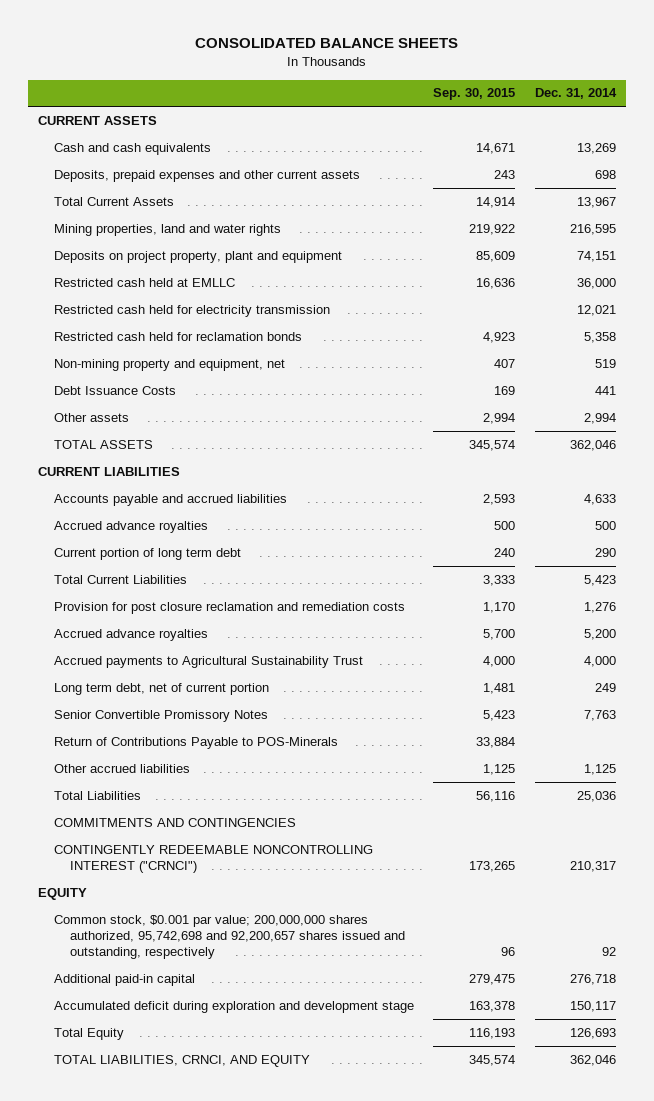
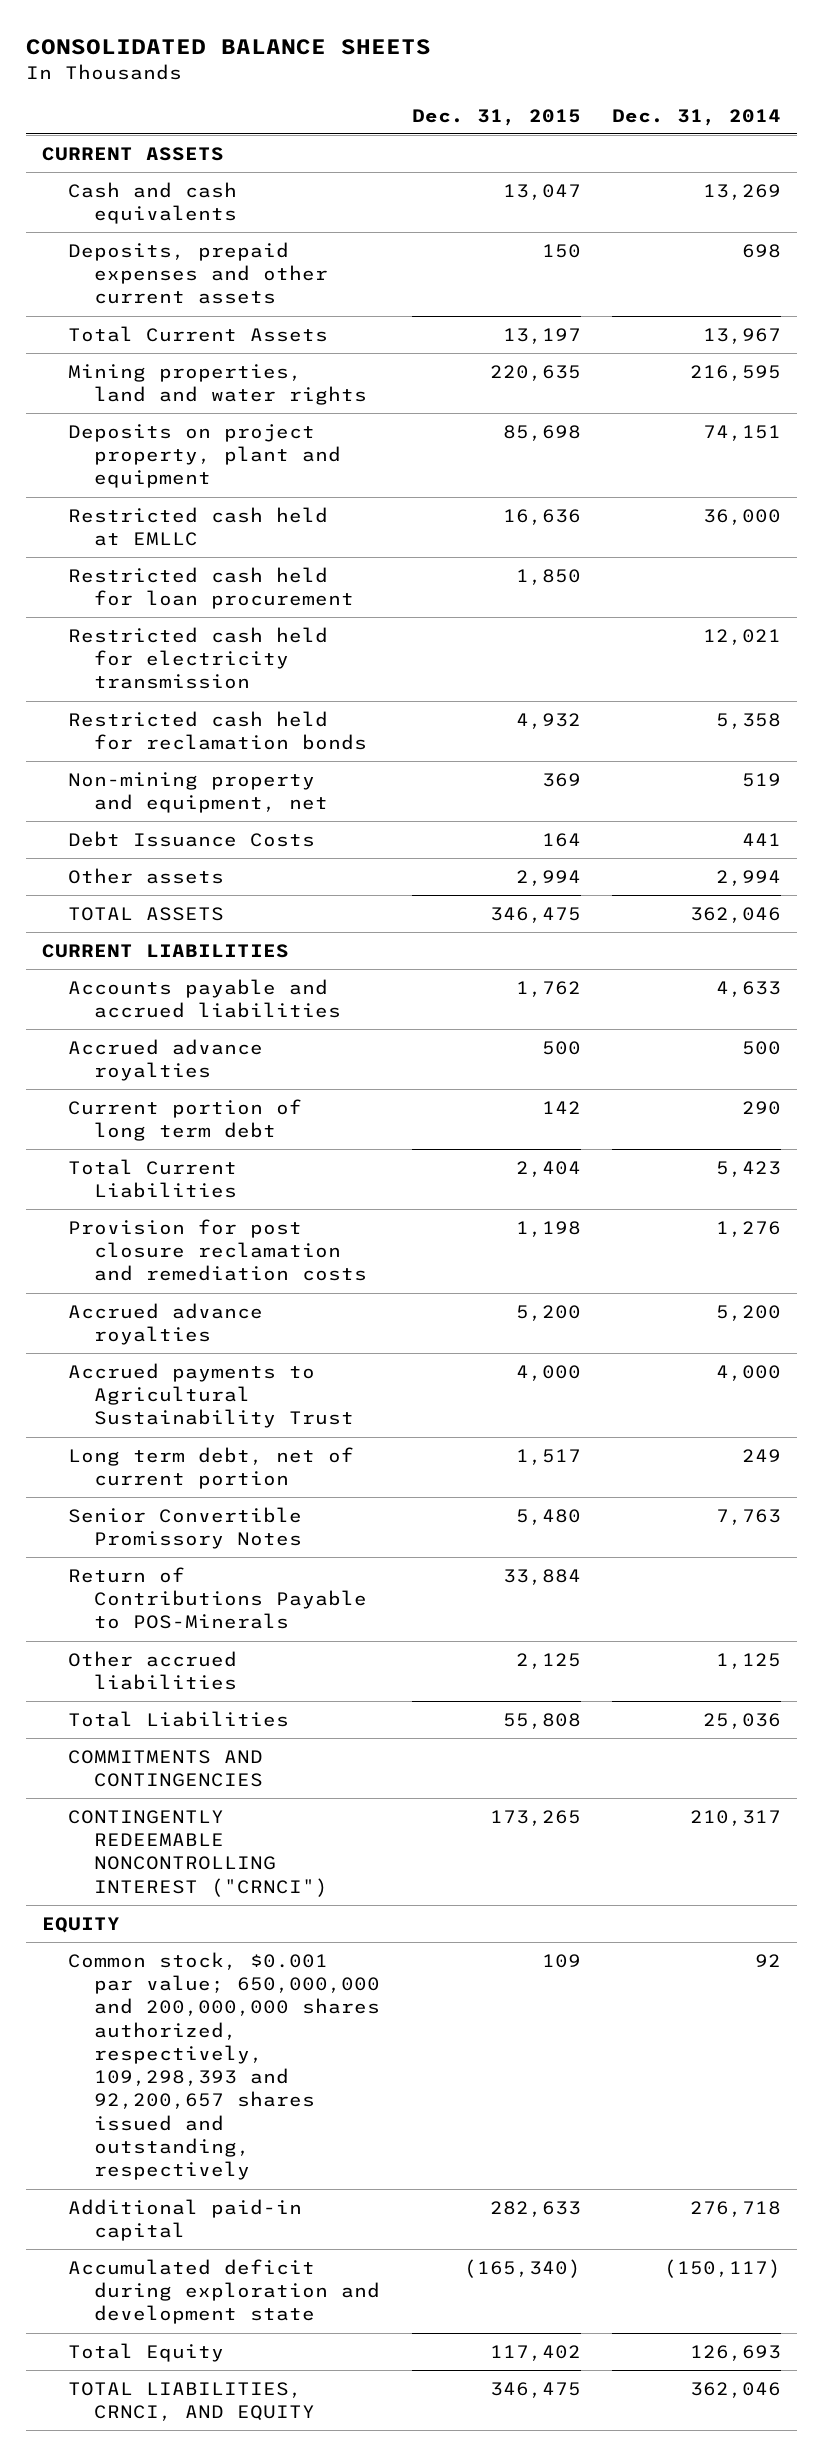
[433,88,516,101] Sep. 30, 2015 -> none
none -> [411,108,581,126] Dec. 31, 2015
none -> [67,566,355,610] Restricted cash held for loan procurement
[53,914,405,960] Common stock, $0.001 par value; 200,000,000 shares authorized, 95,742,698 and 92,200,657 shares issued and outstanding, respectively -> [67,1951,381,2181] Common stock, $0.001 par value; 650,000,000 and 200,000,000 shares authorized, respectively, 109,298,393 and 92,200,657 shares issued and outstanding, respectively
[53,1000,414,1013] Accumulated deficit during exploration and development stage -> [67,2258,381,2325] Accumulated deficit during exploration and development state
[570,1000,617,1012] 150,117 -> [663,2258,781,2278] (150,117)

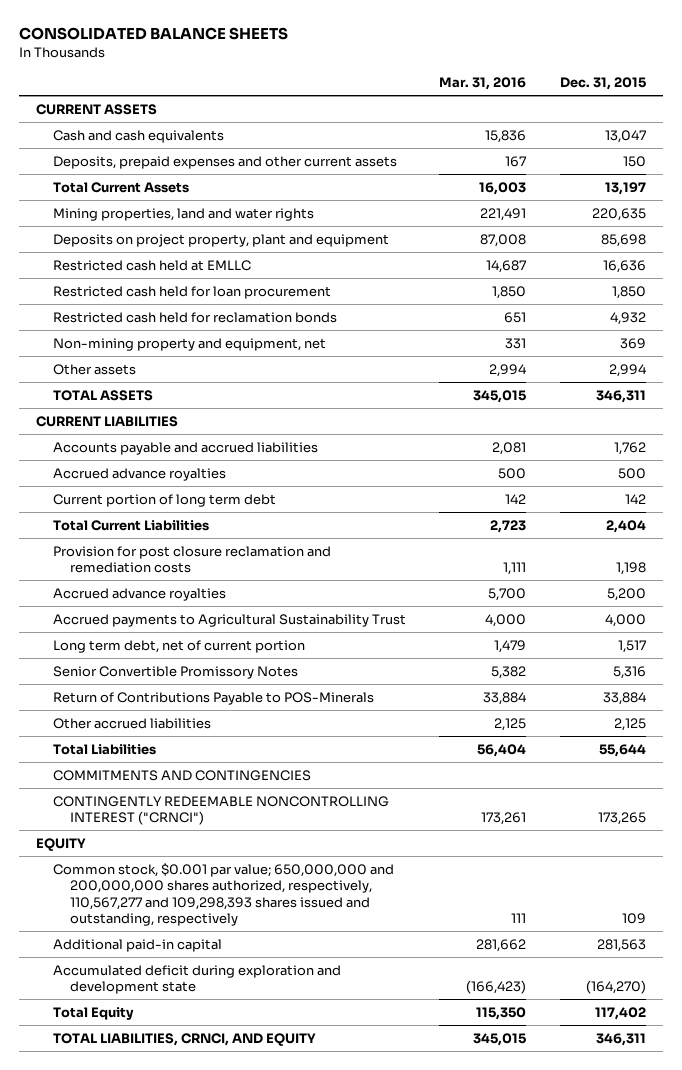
[611,108,781,126] Dec. 31, 2014 -> none
none -> [439,77,527,91] Mar. 31, 2016
[67,626,328,690] Restricted cash held for electricity transmission -> none
[67,830,315,847] Debt Issuance Costs -> none
[489,906,581,923] 346,475 -> [595,389,646,403] 346,311
[515,1508,581,1525] 5,480 -> [612,665,646,679] 5,316
[502,1712,581,1729] 55,808 -> [598,743,646,757] 55,644
[67,1951,381,2181] Common stock, $0.001 par value; 650,000,000 and 200,000,000 shares authorized, respectively, 109,298,393 and 92,200,657 shares issued and outstanding, respectively -> [52,862,394,927] Common stock, $0.001 par value; 650,000,000 and 200,000,000 shares authorized, respectively, 110,567,277 and 109,298,393 shares issued and outstanding, respectively
[489,2200,581,2217] 282,633 -> [596,938,646,952] 281,563
[463,2258,581,2278] (165,340) -> [585,980,646,995] (164,270)
[489,2381,581,2398] 346,475 -> [595,1032,646,1046] 346,311

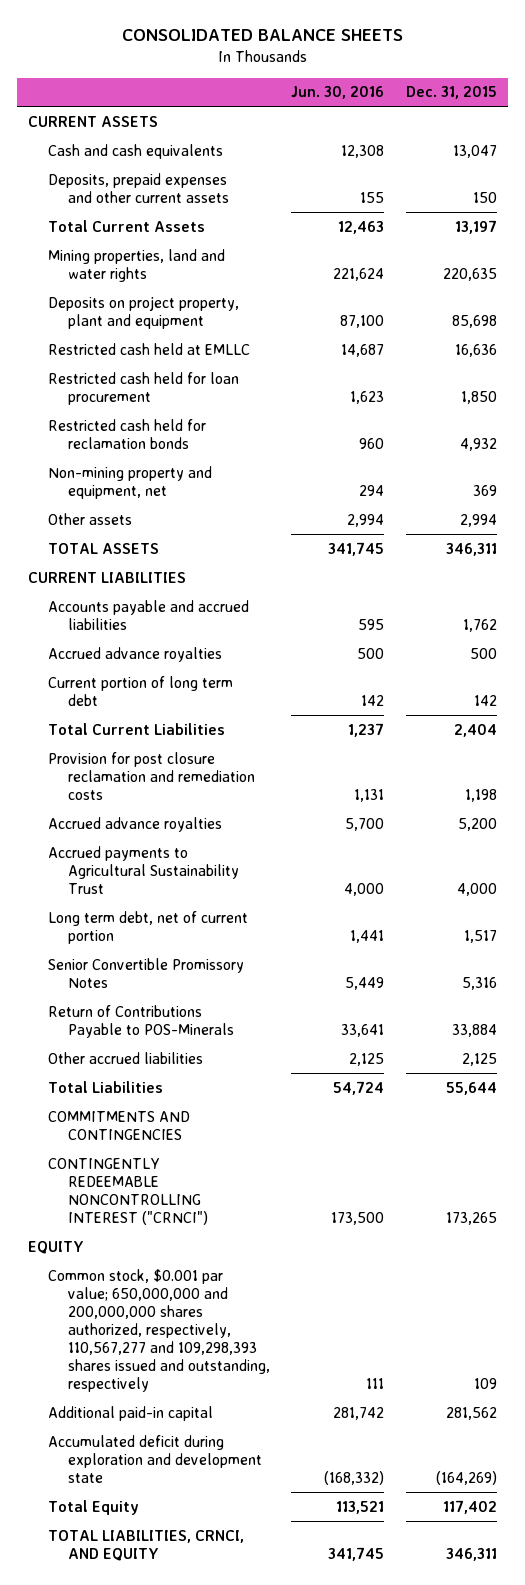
[439,77,527,91] Mar. 31, 2016 -> none
none -> [291,86,385,100] Jun. 30, 2016
[596,938,646,952] 281,563 -> [446,1406,498,1420] 281,562
[585,980,646,995] (164,270) -> [436,1470,498,1485] (164,269)

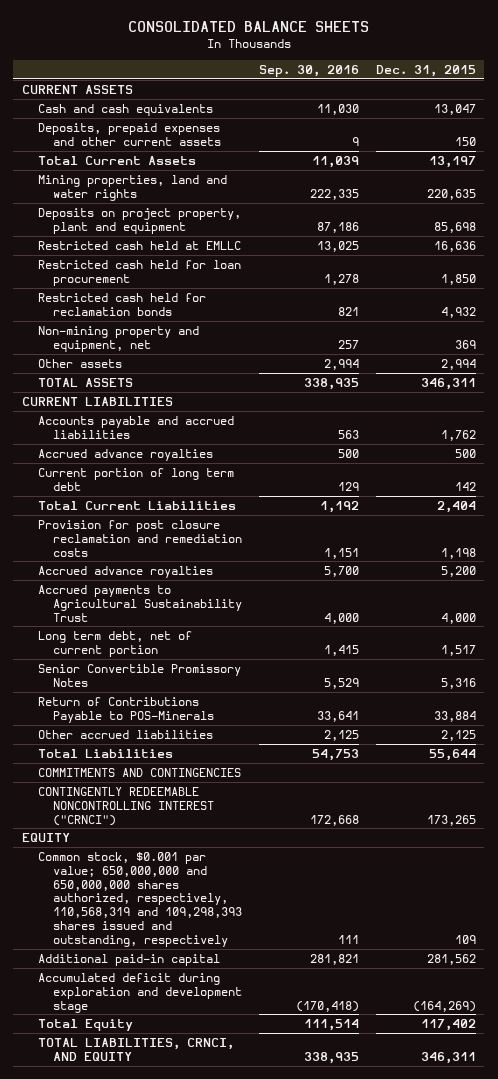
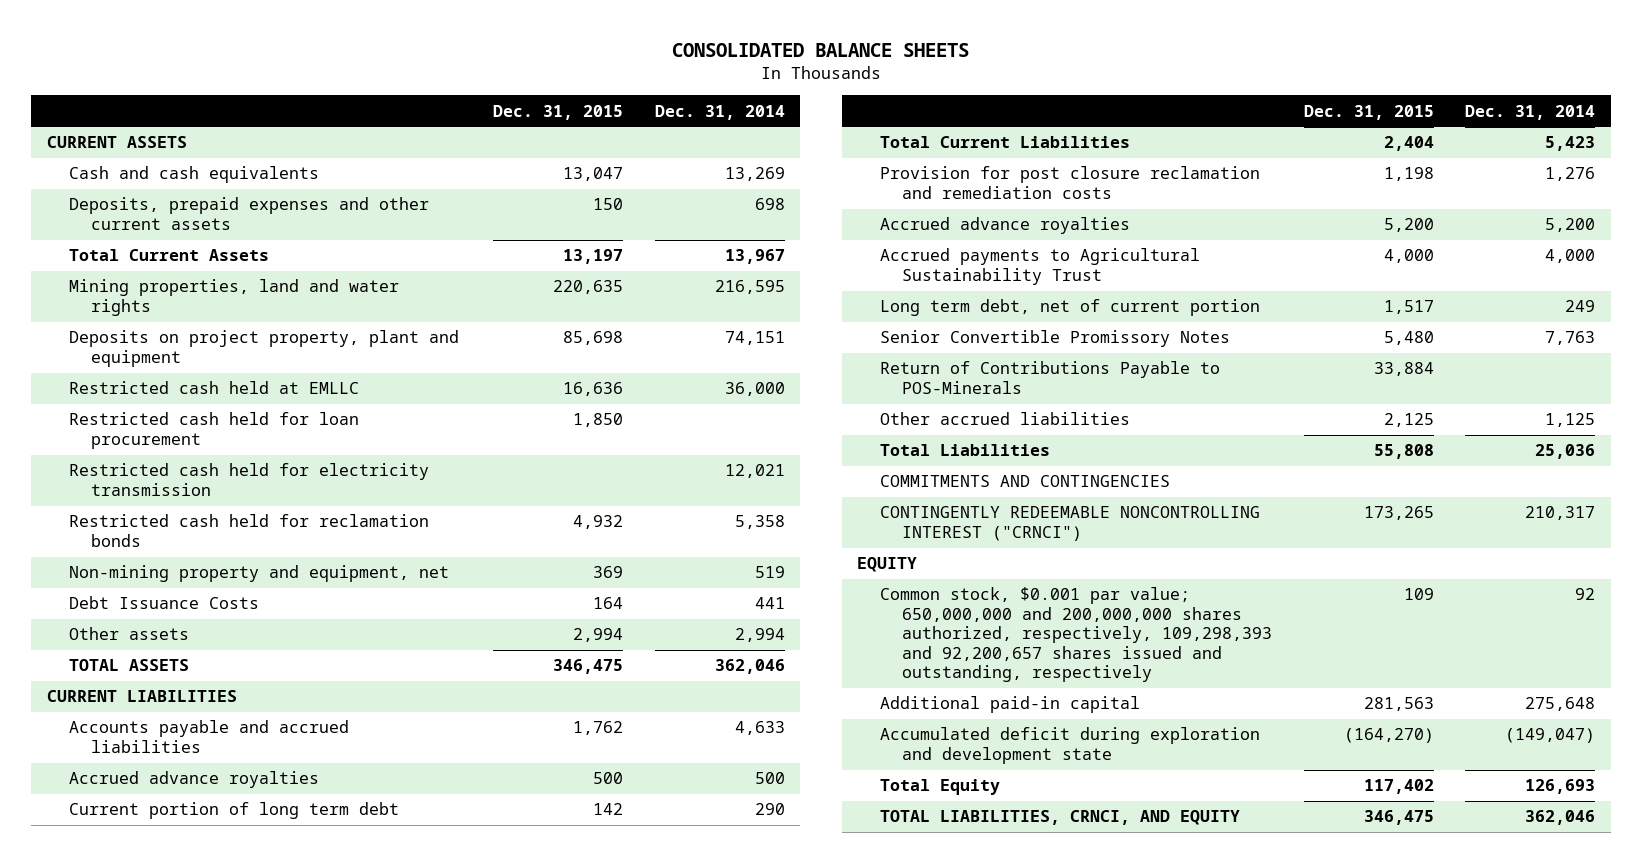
[259,64,360,77] Sep. 30, 2016 -> none
none -> [654,104,785,120] Dec. 31, 2014
none -> [69,463,430,496] Restricted cash held for electricity transmission
none -> [69,596,260,610] Debt Issuance Costs
[420,377,476,390] 346,311 -> [552,659,623,675] 346,475
[440,677,476,689] 5,316 -> [1383,331,1434,346] 5,480
[428,748,476,761] 55,644 -> [1373,444,1434,460] 55,808
[37,851,243,948] Common stock, $0.001 par value; 650,000,000 and 650,000,000 shares authorized, respectively, 110,568,319 and 109,298,393 shares issued and outstanding, respectively -> [879,587,1272,683] Common stock, $0.001 par value; 650,000,000 and 200,000,000 shares authorized, respectively, 109,298,393 and 92,200,657 shares issued and outstanding, respectively
[426,953,476,965] 281,562 -> [1363,697,1434,712] 281,563
[37,972,243,1013] Accumulated deficit during exploration and development stage -> [879,727,1260,764] Accumulated deficit during exploration and development state
[412,1000,476,1012] (164,269) -> [1343,728,1434,744] (164,270)
[420,1051,476,1064] 346,311 -> [1363,810,1434,826] 346,475

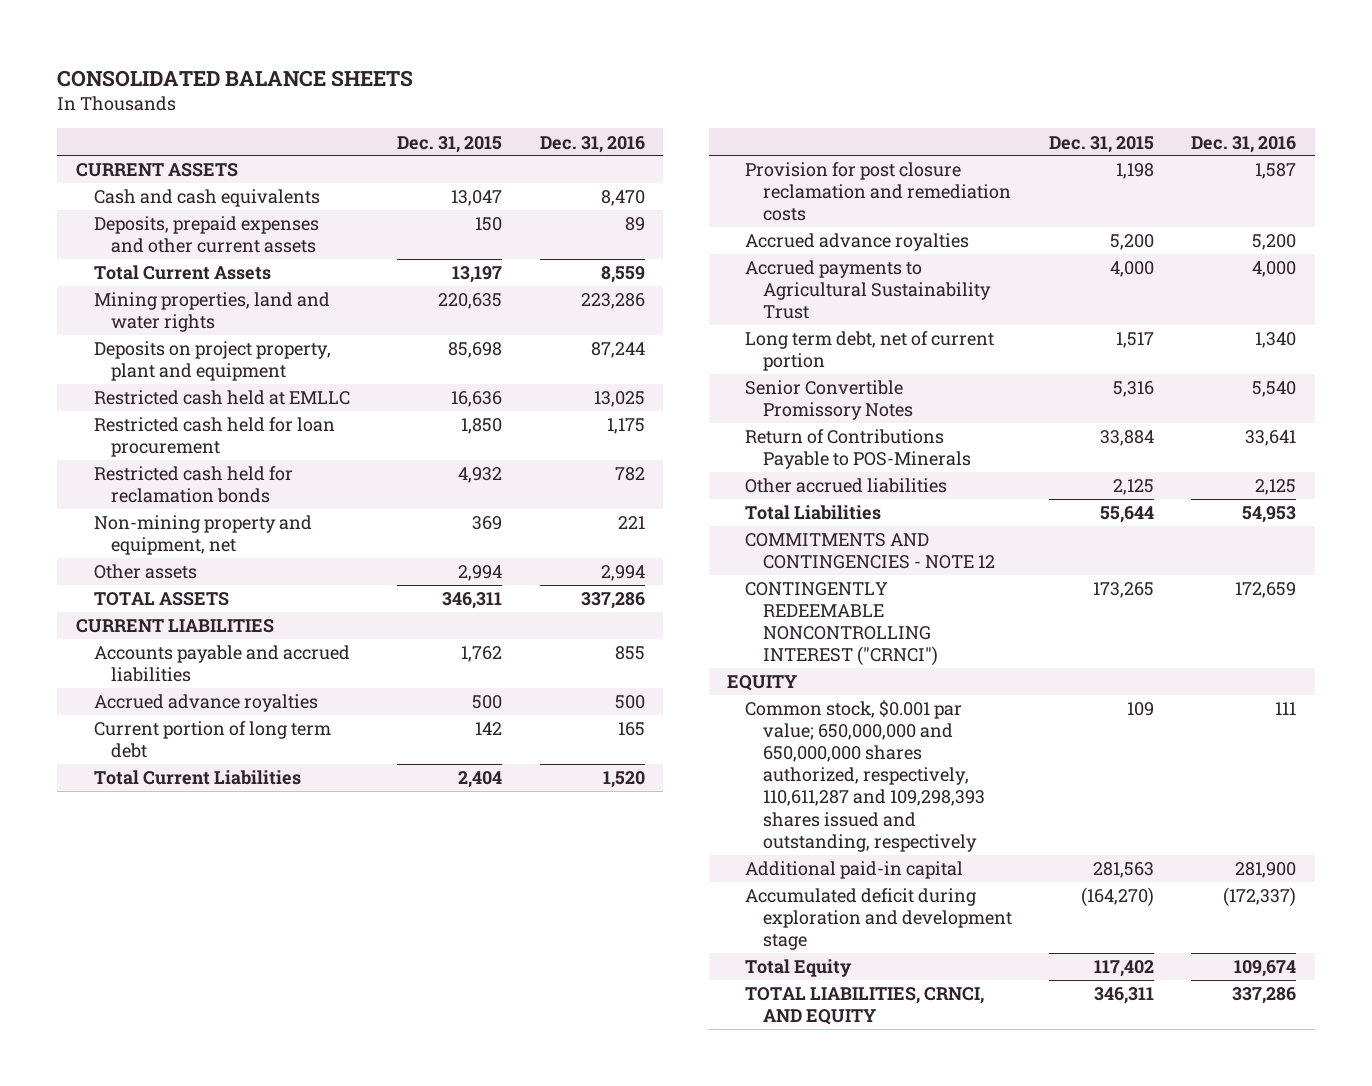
[654,104,785,120] Dec. 31, 2014 -> none
none -> [539,135,645,153] Dec. 31, 2016
[69,463,430,496] Restricted cash held for electricity transmission -> none
[69,596,260,610] Debt Issuance Costs -> none
[552,659,623,675] 346,475 -> [442,592,503,610] 346,311
[1383,331,1434,346] 5,480 -> [1112,381,1154,398] 5,316
[1373,444,1434,460] 55,808 -> [1099,506,1154,524] 55,644
[879,475,1170,488] COMMITMENTS AND CONTINGENCIES -> [744,533,995,570] COMMITMENTS AND CONTINGENCIES - NOTE 12
[879,587,1272,683] Common stock, $0.001 par value; 650,000,000 and 200,000,000 shares authorized, respectively, 109,298,393 and 92,200,657 shares issued and outstanding, respectively -> [744,700,985,852] Common stock, $0.001 par value; 650,000,000 and 650,000,000 shares authorized, respectively, 110,611,287 and 109,298,393 shares issued and outstanding, respectively
[879,727,1260,764] Accumulated deficit during exploration and development state -> [744,888,1012,951] Accumulated deficit during exploration and development stage
[1363,810,1434,826] 346,475 -> [1093,987,1154,1005] 346,311

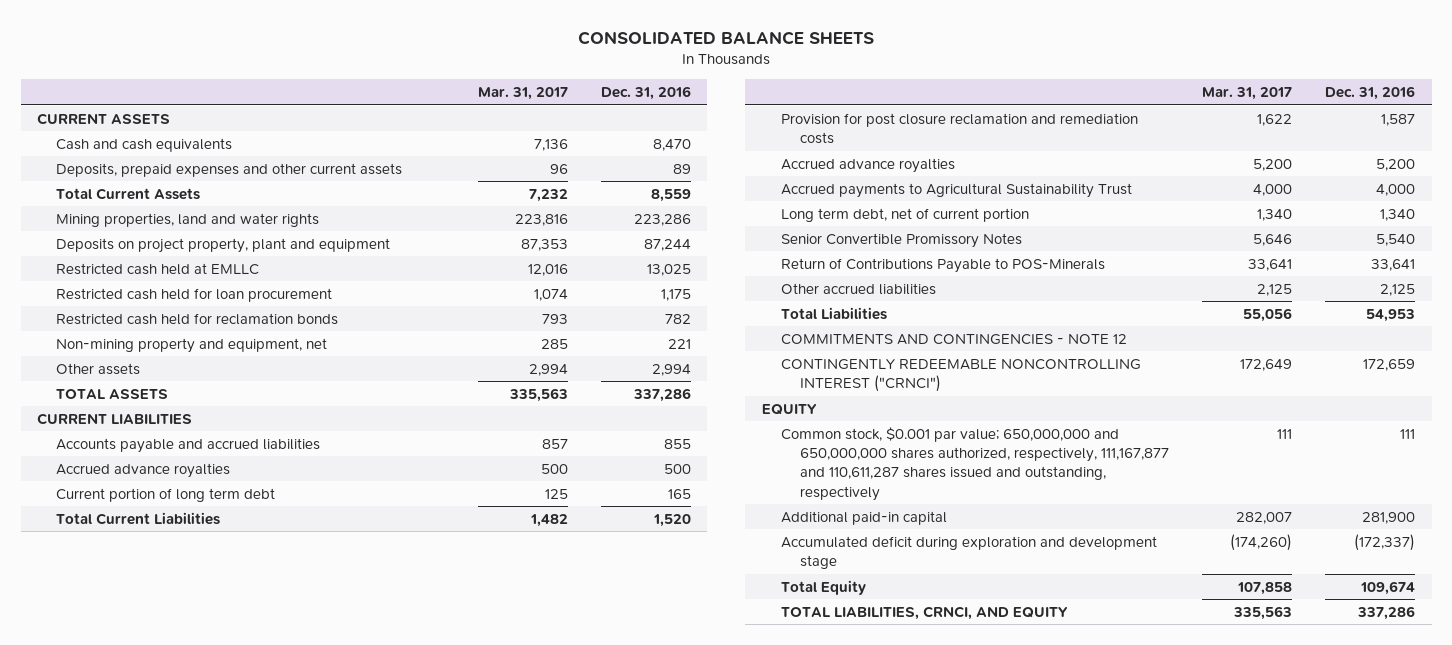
[397,135,503,153] Dec. 31, 2015 -> none
none -> [477,87,568,101] Mar. 31, 2017
[744,700,985,852] Common stock, $0.001 par value; 650,000,000 and 650,000,000 shares authorized, respectively, 110,611,287 and 109,298,393 shares issued and outstanding, respectively -> [780,426,1169,501] Common stock, $0.001 par value; 650,000,000 and 650,000,000 shares authorized, respectively, 111,167,877 and 110,611,287 shares issued and outstanding, respectively

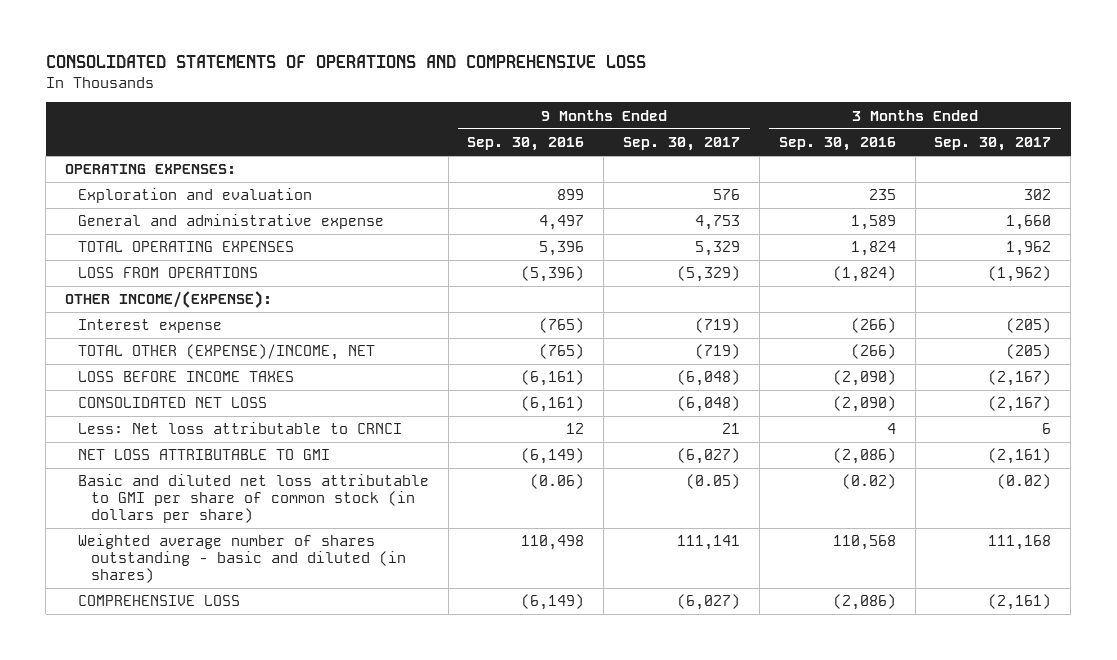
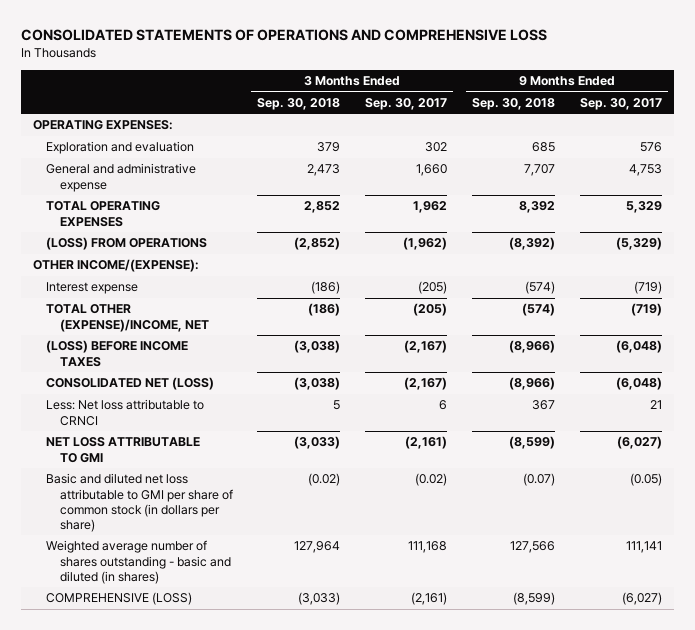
[467,136,585,151] Sep. 30, 2016 -> none
[778,136,896,151] Sep. 30, 2016 -> none
none -> [257,97,341,110] Sep. 30, 2018
none -> [472,97,556,110] Sep. 30, 2018
[77,267,258,279] LOSS FROM OPERATIONS -> [46,237,208,251] (LOSS) FROM OPERATIONS
[77,371,294,383] LOSS BEFORE INCOME TAXES -> [46,340,189,367] (LOSS) BEFORE INCOME TAXES
[77,397,267,409] CONSOLIDATED NET LOSS -> [46,377,215,391] CONSOLIDATED NET (LOSS)
[77,595,240,607] COMPREHENSIVE LOSS -> [46,592,193,606] COMPREHENSIVE (LOSS)

